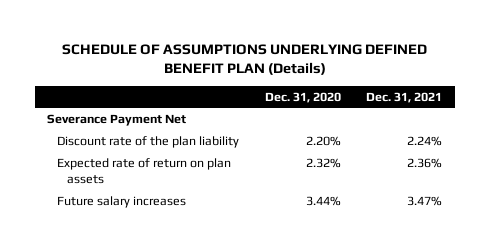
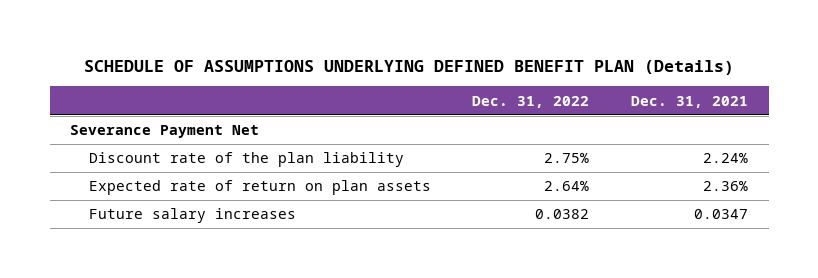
[264,91,341,103] Dec. 31, 2020 -> none
none -> [472,95,590,108] Dec. 31, 2022
[407,195,443,206] 3.47% -> [693,209,748,220] 0.0347

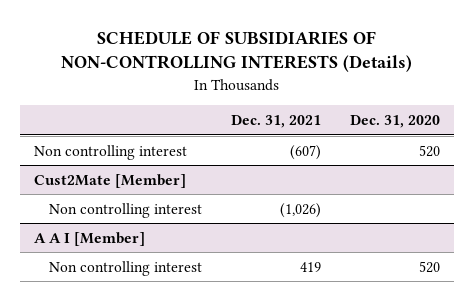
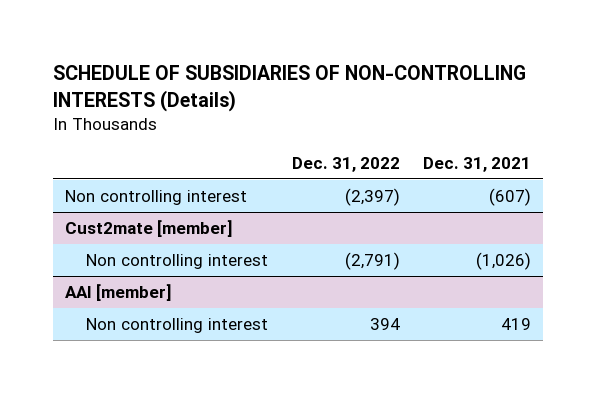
[349,115,440,129] Dec. 31, 2020 -> none
none -> [291,157,400,173] Dec. 31, 2022
[34,173,187,188] Cust2Mate [Member] -> [65,220,234,238] Cust2mate [member]
[34,231,146,246] A A I [Member] -> [65,284,173,302] AAI [member]

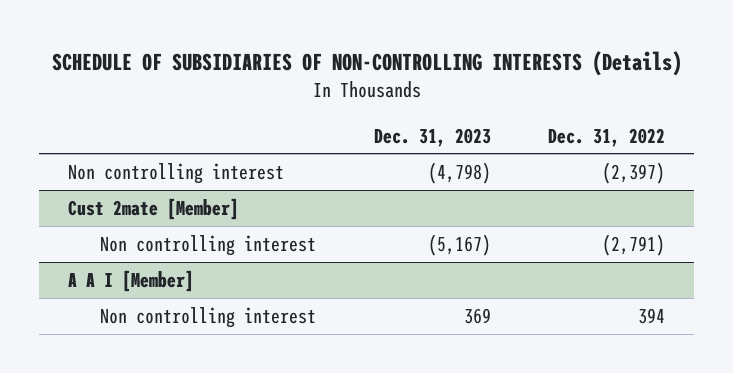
[423,157,532,173] Dec. 31, 2021 -> none
none -> [373,127,491,147] Dec. 31, 2023
[65,220,234,238] Cust2mate [member] -> [67,197,239,220] Cust 2mate [Member]
[65,284,173,302] AAI [member] -> [67,269,194,292] A A I [Member]

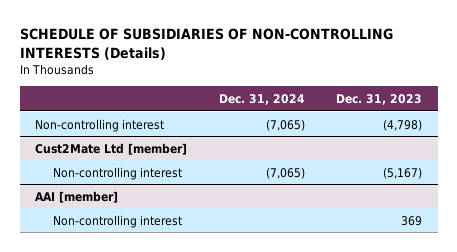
[548,127,666,147] Dec. 31, 2022 -> none
none -> [218,94,305,106] Dec. 31, 2024
[67,197,239,220] Cust 2mate [Member] -> none
[67,162,284,184] Non controlling interest -> [35,118,165,132] Non-controlling interest
none -> [35,142,188,155] Cust2Mate Ltd [member]
[99,234,316,256] Non controlling interest -> [52,166,182,180] Non-controlling interest
[67,269,194,292] A A I [Member] -> [35,190,119,203] AAI [member]
[99,306,316,328] Non controlling interest -> [52,214,182,228] Non-controlling interest

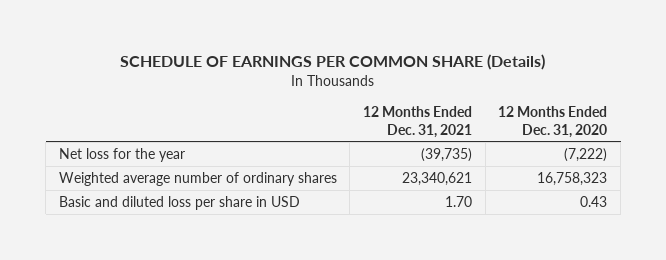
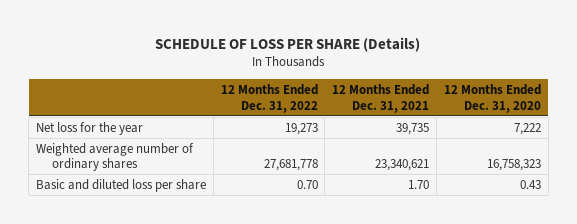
[120,54,546,71] SCHEDULE OF EARNINGS PER COMMON SHARE (Details) -> [155,36,421,52] SCHEDULE OF LOSS PER SHARE (Details)
none -> [220,84,318,113] 12 Months Ended Dec. 31, 2022
[421,148,473,163] (39,735) -> [396,122,430,135] 39,735
[564,148,608,163] (7,222) -> [513,122,541,135] 7,222
[58,196,300,211] Basic and diluted loss per share in USD -> [36,178,207,192] Basic and diluted loss per share

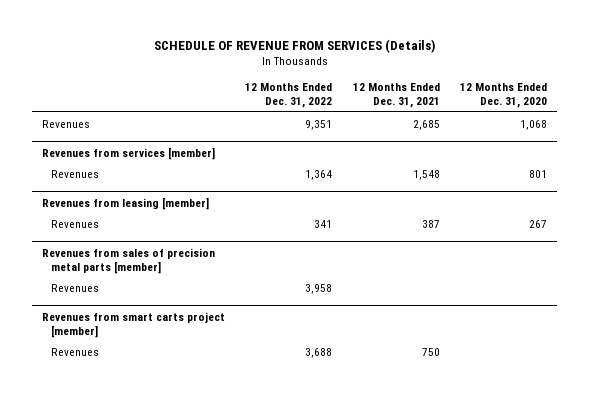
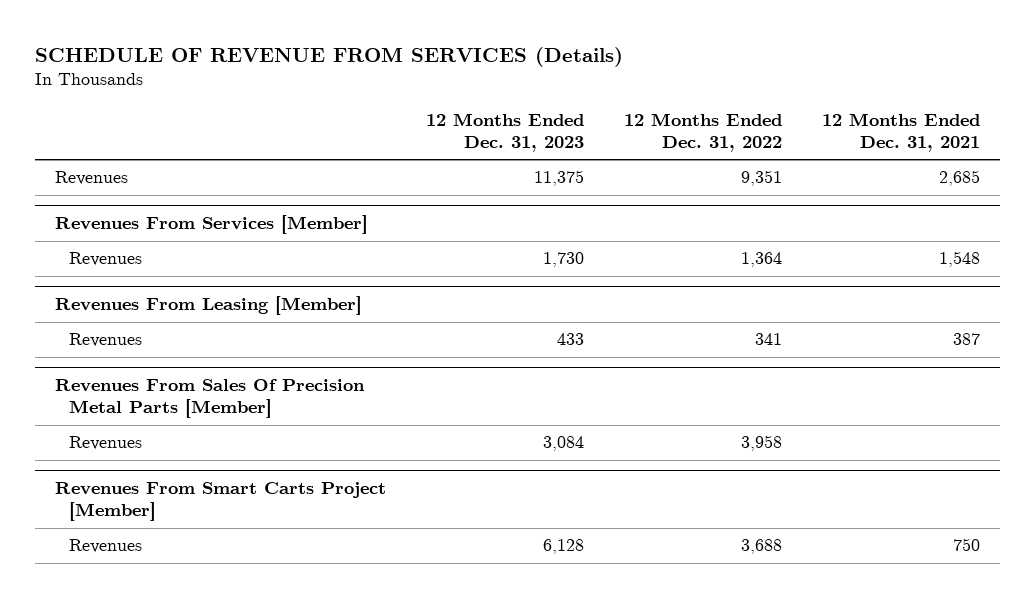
[460,83,548,109] 12 Months Ended Dec. 31, 2020 -> none
none -> [425,112,584,152] 12 Months Ended Dec. 31, 2023
[42,146,216,160] Revenues from services [member] -> [54,215,368,235] Revenues From Services [Member]
[42,196,210,210] Revenues from leasing [member] -> [54,296,362,316] Revenues From Leasing [Member]
[42,247,216,274] Revenues from sales of precision metal parts [member] -> [54,379,365,419] Revenues From Sales Of Precision Metal Parts [Member]
[42,311,226,338] Revenues from smart carts project [member] -> [54,482,386,522] Revenues From Smart Carts Project [Member]

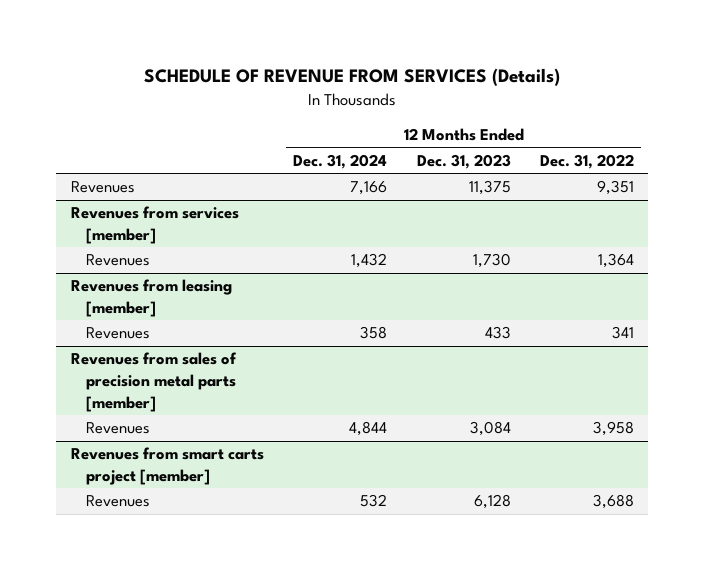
[822,112,981,152] 12 Months Ended Dec. 31, 2021 -> none
none -> [293,153,388,169] Dec. 31, 2024
[54,215,368,235] Revenues From Services [Member] -> [71,206,240,245] Revenues from services [member]
[54,296,362,316] Revenues From Leasing [Member] -> [71,279,233,318] Revenues from leasing [member]
[54,379,365,419] Revenues From Sales Of Precision Metal Parts [Member] -> [71,352,238,412] Revenues from sales of precision metal parts [member]
[54,482,386,522] Revenues From Smart Carts Project [Member] -> [71,447,265,486] Revenues from smart carts project [member]

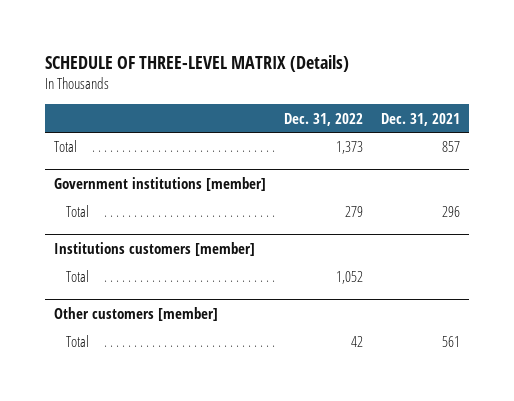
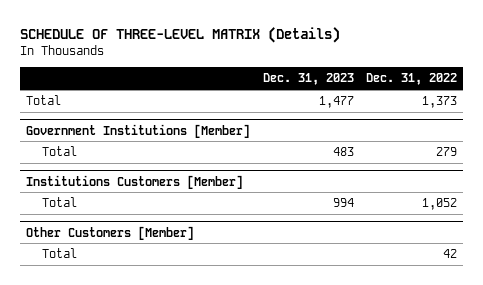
[380,112,460,126] Dec. 31, 2021 -> none
none -> [262,73,354,86] Dec. 31, 2023
[54,177,267,192] Government institutions [member] -> [26,123,251,138] Government Institutions [Member]
[54,242,256,257] Institutions customers [member] -> [26,174,244,189] Institutions Customers [Member]
[54,307,219,322] Other customers [member] -> [26,225,195,240] Other Customers [Member]

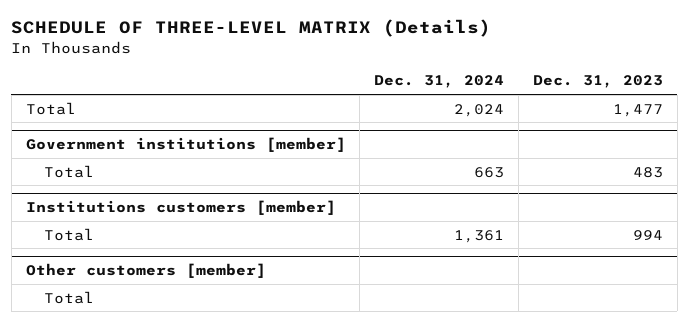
[365,73,457,86] Dec. 31, 2022 -> none
none -> [374,75,505,89] Dec. 31, 2024
[26,123,251,138] Government Institutions [Member] -> [25,137,346,153] Government institutions [member]
[26,174,244,189] Institutions Customers [Member] -> [25,200,336,216] Institutions customers [member]
[26,225,195,240] Other Customers [Member] -> [25,263,266,279] Other customers [member]

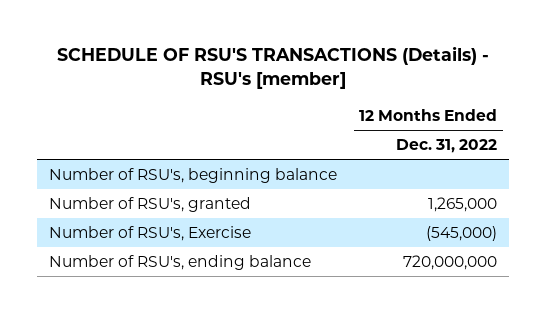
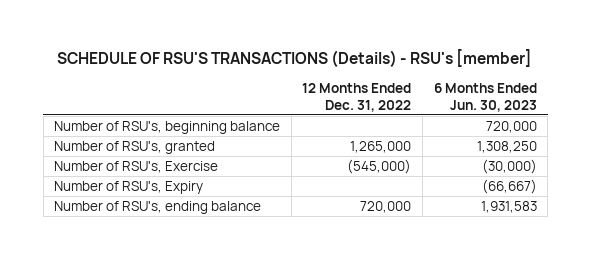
none -> [433,83,537,112] 6 Months Ended Jun. 30, 2023
none -> [54,181,204,195] Number of RSU's, Expiry
[403,255,498,271] 720,000,000 -> [360,201,412,214] 720,000

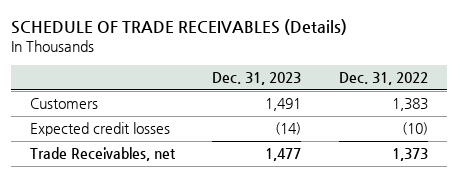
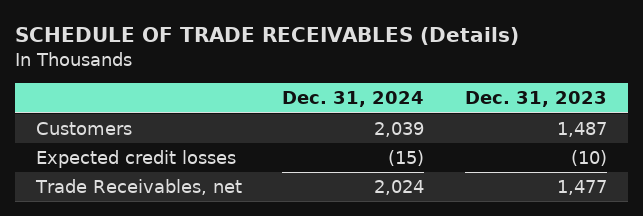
[339,72,429,86] Dec. 31, 2022 -> none
none -> [282,91,425,108] Dec. 31, 2024
[265,98,302,112] 1,491 -> [557,122,608,138] 1,487
[275,122,302,136] (14) -> [571,150,608,167] (10)

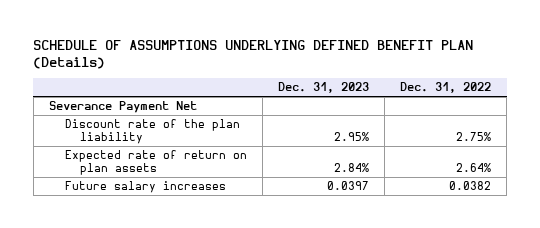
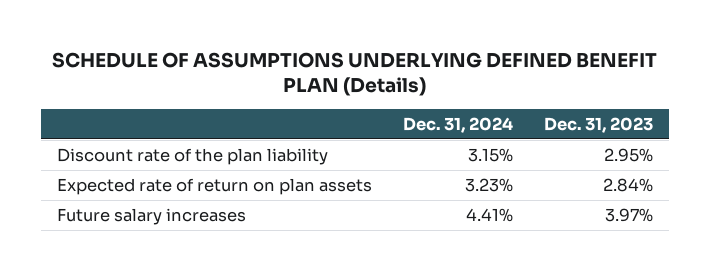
[399,82,491,94] Dec. 31, 2022 -> none
none -> [402,116,513,133] Dec. 31, 2024
[49,101,198,114] Severance Payment Net -> none
[326,181,369,191] 0.0397 -> [605,208,654,223] 3.97%

